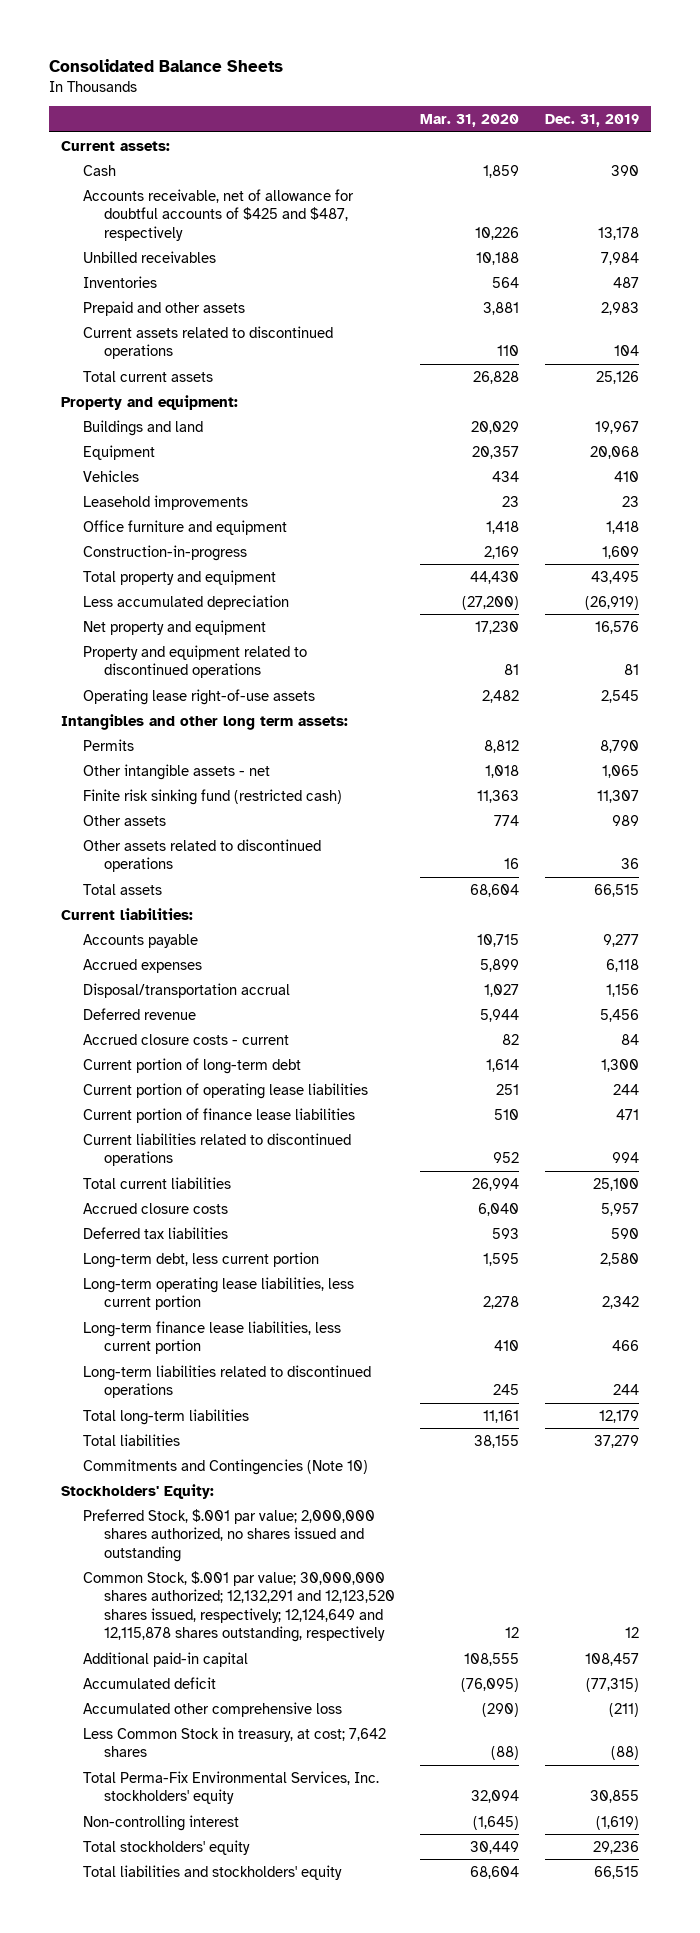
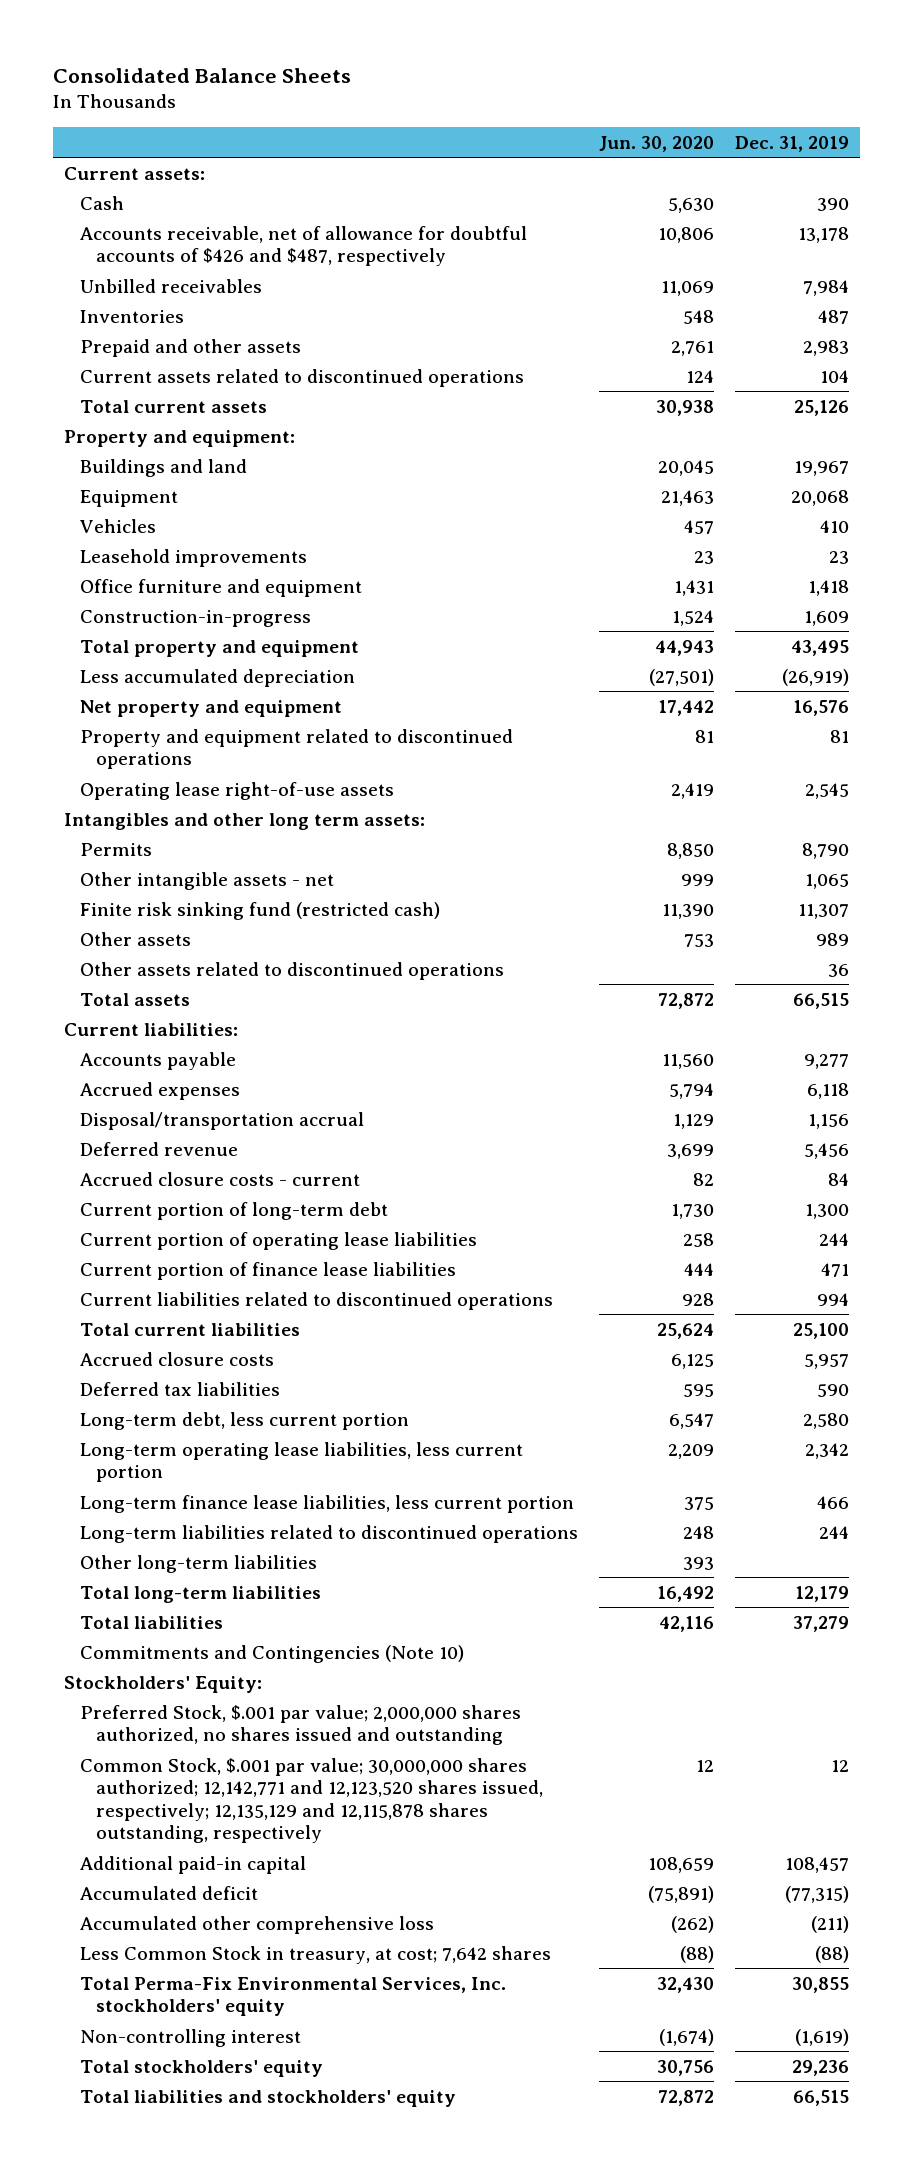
[420,114,520,128] Mar. 31, 2020 -> none
none -> [598,135,714,152] Jun. 30, 2020
[82,188,354,241] Accounts receivable, net of allowance for doubtful accounts of $425 and $487, respectively -> [79,225,527,267] Accounts receivable, net of allowance for doubtful accounts of $426 and $487, respectively
none -> [79,1554,317,1573] Other long-term liabilities
[82,1570,395,1642] Common Stock, $.001 par value; 30,000,000 shares authorized; 12,132,291 and 12,123,520 shares issued, respectively; 12,124,649 and 12,115,878 shares outstanding, respectively -> [79,1757,543,1844] Common Stock, $.001 par value; 30,000,000 shares authorized; 12,142,771 and 12,123,520 shares issued, respectively; 12,135,129 and 12,115,878 shares outstanding, respectively

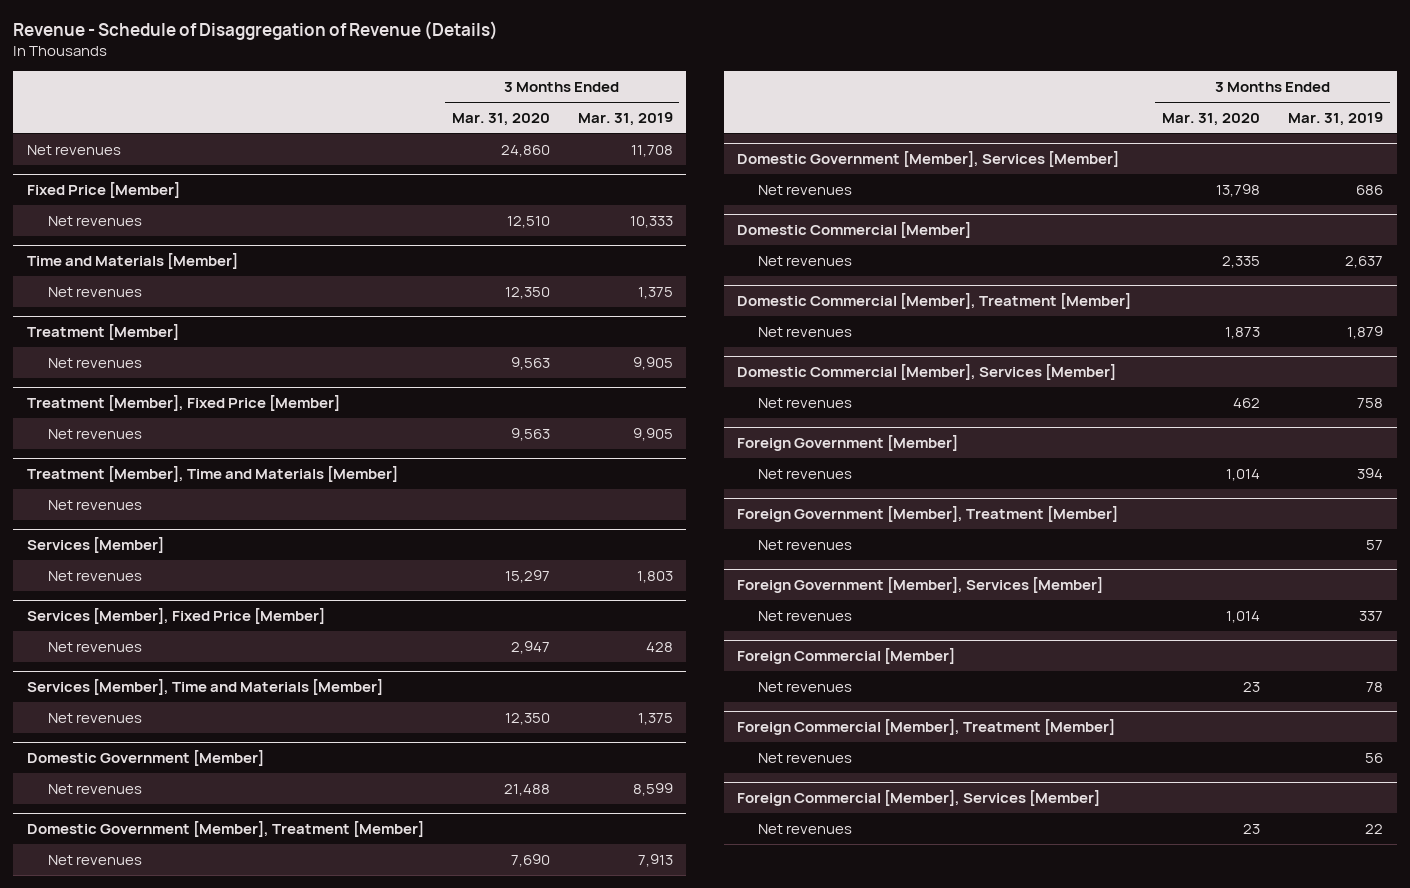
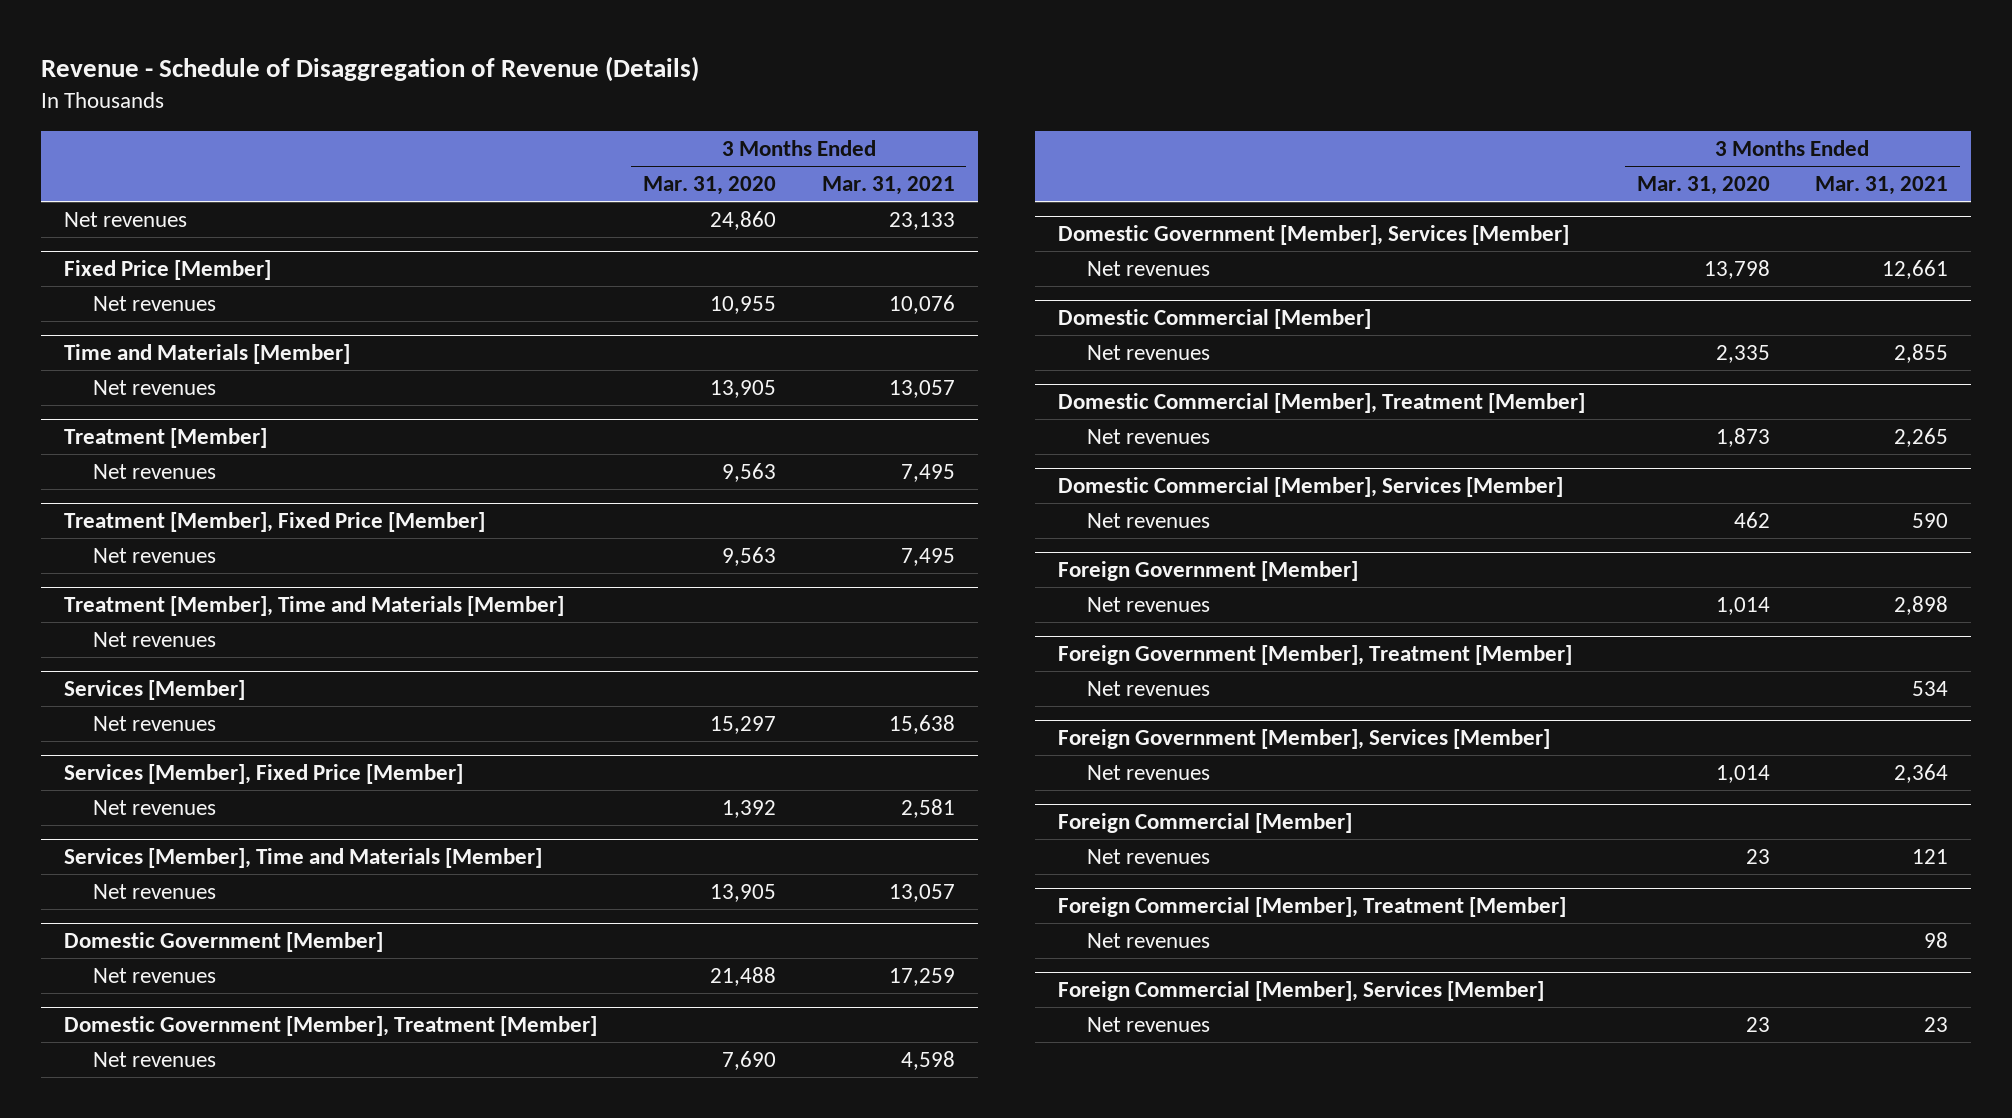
[577,111,673,126] Mar. 31, 2019 -> none
none -> [821,176,955,196] Mar. 31, 2021
[506,215,550,228] 12,510 -> [709,295,776,314] 10,955
[504,286,550,299] 12,350 -> [709,379,776,398] 13,905
[510,640,550,654] 2,947 -> [721,799,776,818] 1,392
[504,712,550,725] 12,350 -> [709,883,776,902] 13,905

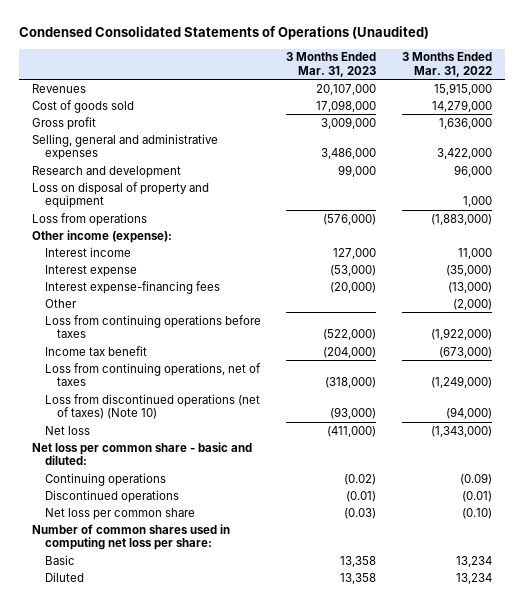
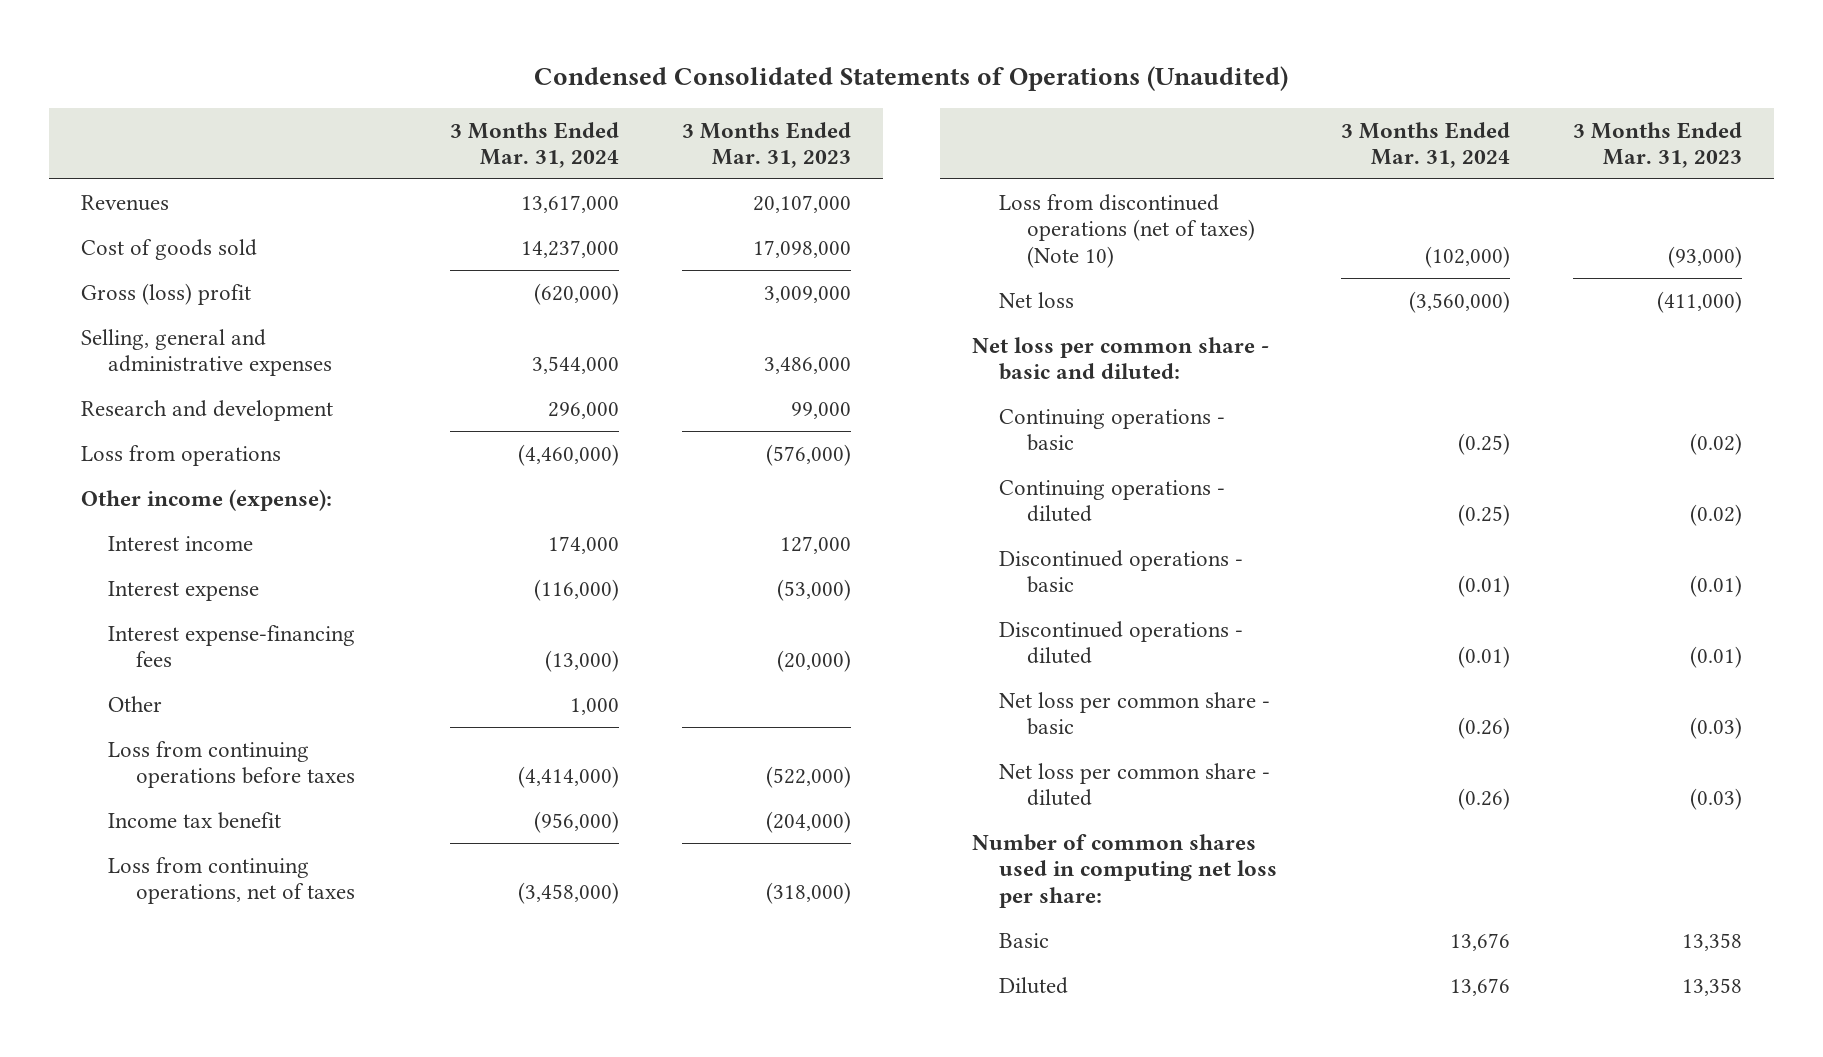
[402,52,493,78] 3 Months Ended Mar. 31, 2022 -> none
none -> [449,121,619,169] 3 Months Ended Mar. 31, 2024
[32,116,97,130] Gross profit -> [80,282,251,305] Gross (loss) profit
[32,181,210,209] Loss on disposal of property and equipment -> none
[44,472,166,486] Continuing operations -> [999,408,1226,452] Continuing operations - basic
none -> [999,479,1226,523] Continuing operations - diluted
[44,489,179,503] Discontinued operations -> [999,549,1244,594] Discontinued operations - basic
none -> [999,620,1244,665] Discontinued operations - diluted
[44,507,195,520] Net loss per common share -> [999,691,1271,736] Net loss per common share - basic
none -> [999,762,1271,807] Net loss per common share - diluted

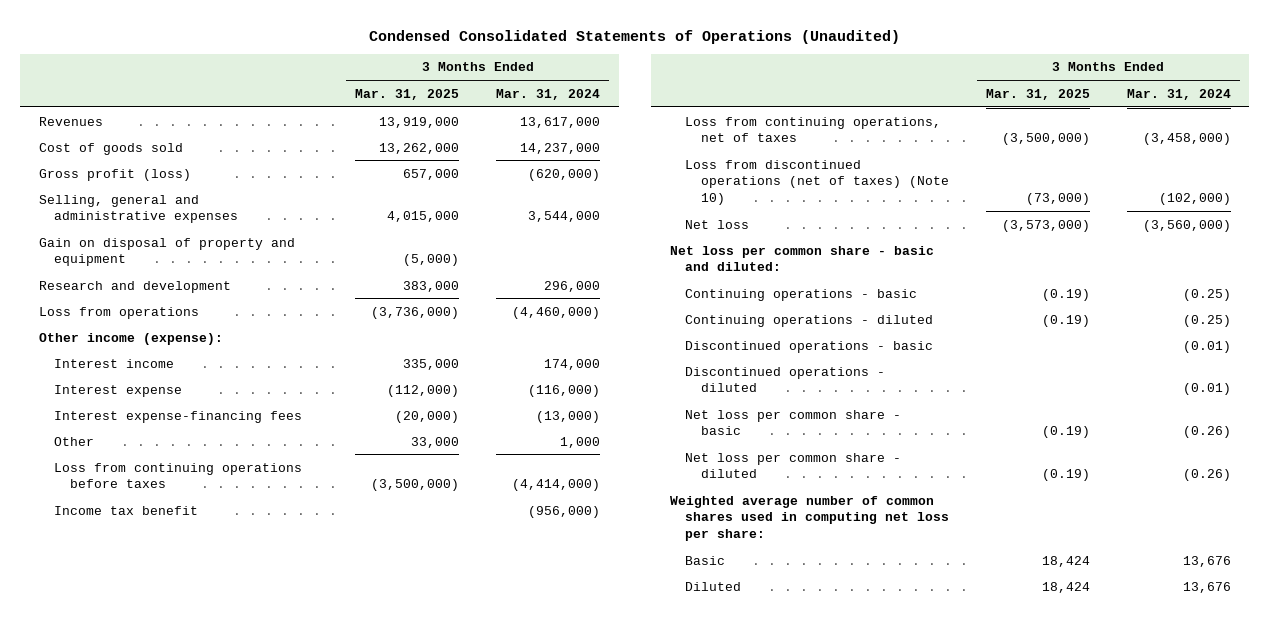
[681,121,851,169] 3 Months Ended Mar. 31, 2023 -> none
none -> [355,88,460,100] Mar. 31, 2025
[80,282,251,305] Gross (loss) profit -> [38,168,191,181] Gross profit (loss)
none -> [38,237,295,267] Gain on disposal of property and equipment
[971,833,1278,908] Number of common shares used in computing net loss per share: -> [669,495,950,542] Weighted average number of common shares used in computing net loss per share:

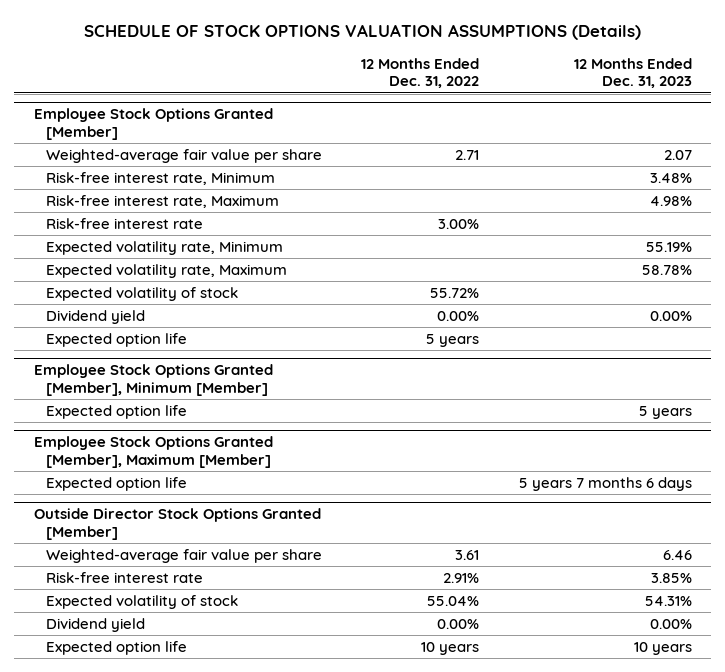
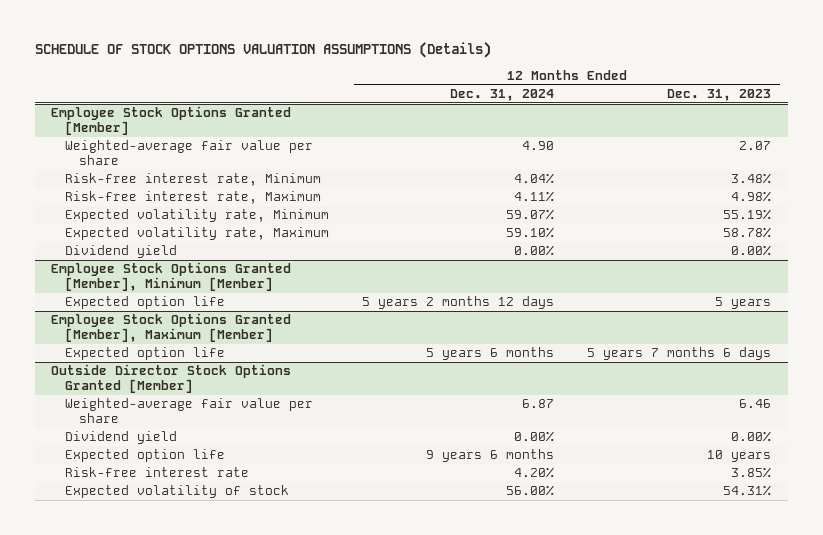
[361,58,480,89] 12 Months Ended Dec. 31, 2022 -> none
none -> [450,89,555,102] Dec. 31, 2024
[45,217,203,229] Risk-free interest rate -> none
[45,286,238,301] Expected volatility of stock -> none
[45,332,187,347] Expected option life -> none
[45,571,203,583] Risk-free interest rate -> [64,467,249,478] Risk-free interest rate
[45,594,238,609] Expected volatility of stock -> [64,485,289,499] Expected volatility of stock

